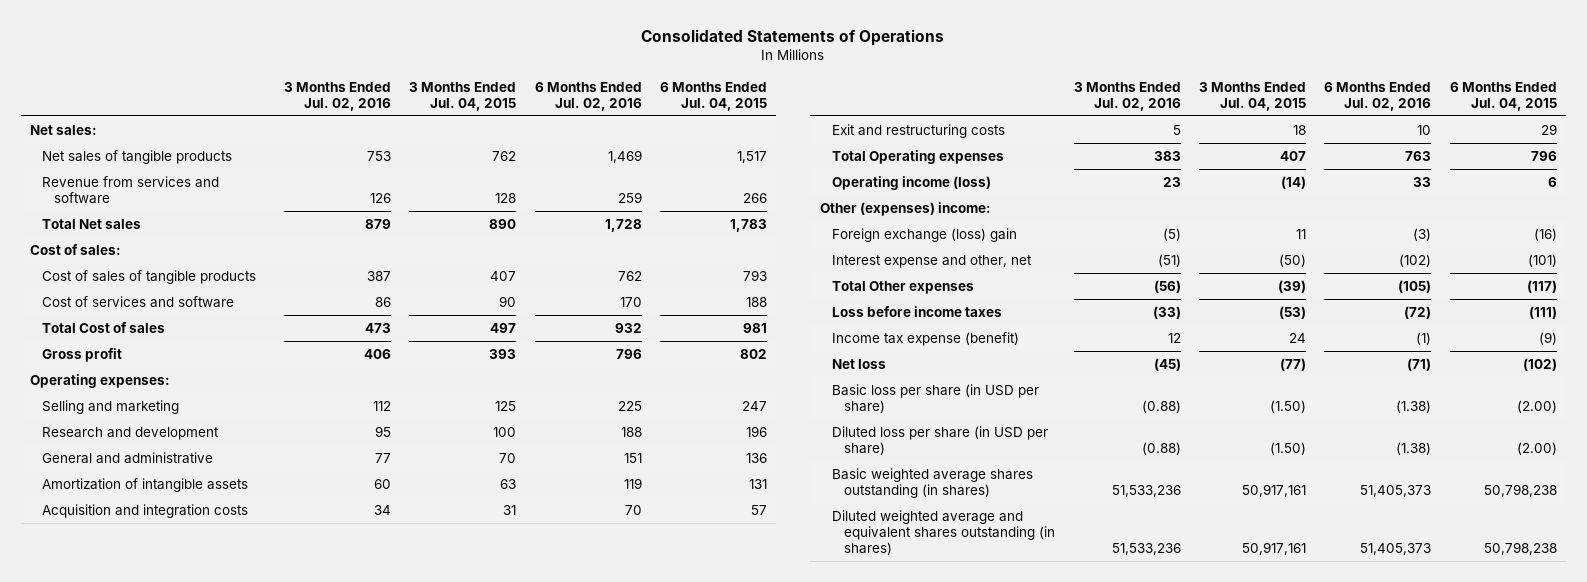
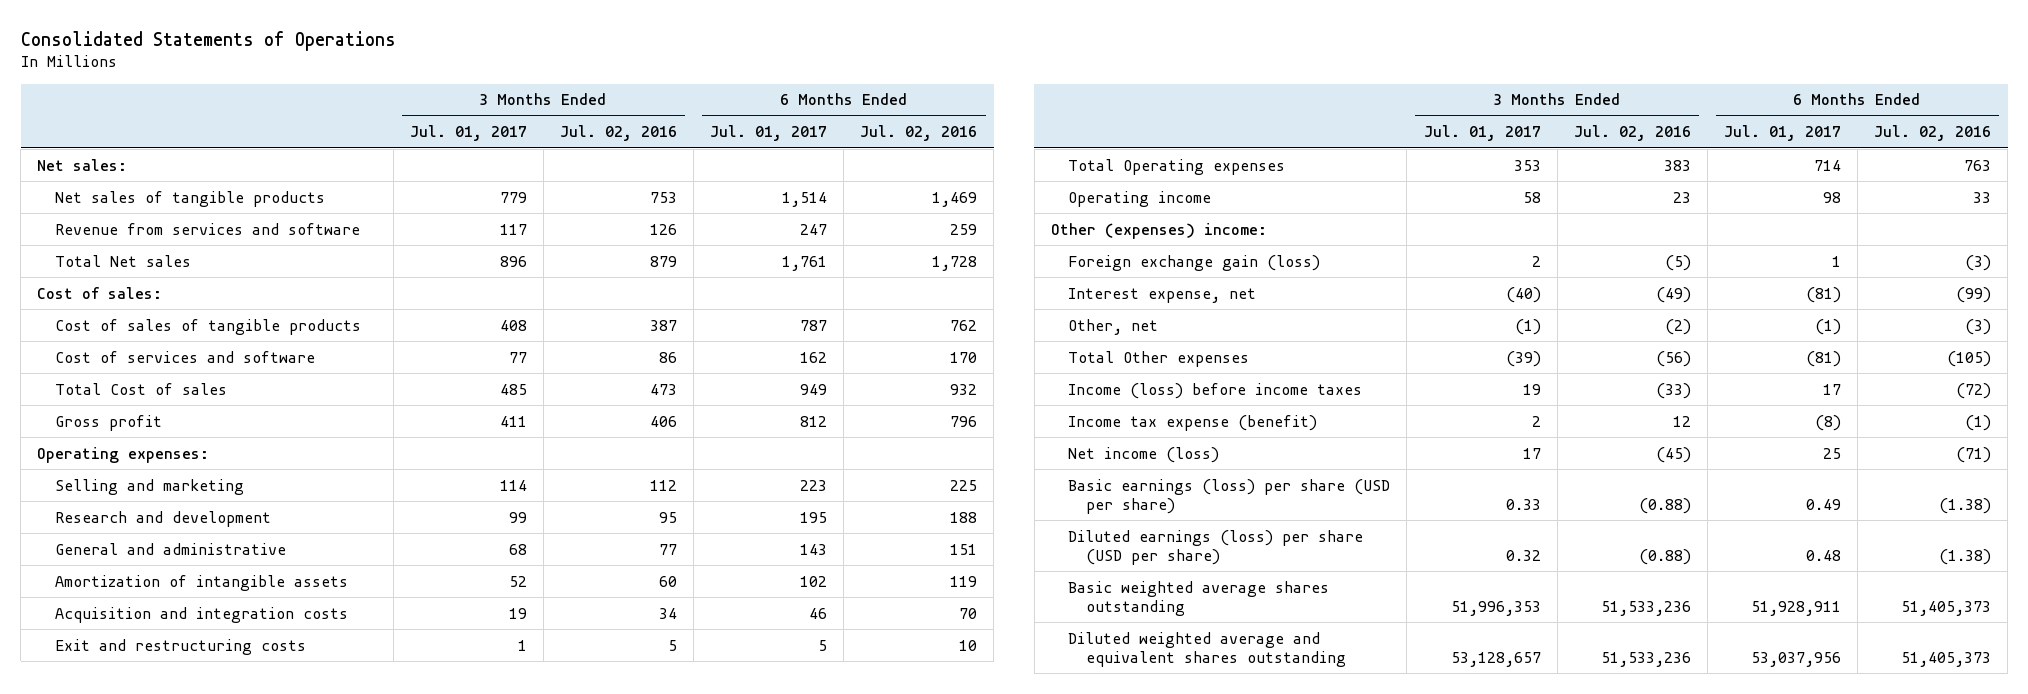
[409,81,517,111] 3 Months Ended Jul. 04, 2015 -> none
[660,81,768,111] 6 Months Ended Jul. 04, 2015 -> none
none -> [409,125,527,142] Jul. 01, 2017
none -> [710,125,828,142] Jul. 01, 2017
[831,175,991,190] Operating income (loss) -> [1068,190,1212,207] Operating income
[831,227,1017,242] Foreign exchange (loss) gain -> [1068,254,1321,271] Foreign exchange gain (loss)
[831,254,1032,268] Interest expense and other, net -> [1068,287,1257,303] Interest expense, net
[1157,253,1181,267] (51) -> [1655,286,1691,303] (49)
[1399,253,1432,267] (102) -> [1956,286,1992,303] (99)
none -> [1068,318,1159,335] Other, net
[831,305,1002,317] Loss before income taxes -> [1068,382,1363,399] Income (loss) before income taxes
[831,358,886,369] Net loss -> [1068,446,1220,463] Net income (loss)
[831,383,1039,413] Basic loss per share (in USD per share) -> [1068,478,1391,514] Basic earnings (loss) per share (USD per share)
[831,425,1048,455] Diluted loss per share (in USD per share) -> [1068,529,1364,565] Diluted earnings (loss) per share (USD per share)
[831,467,1033,498] Basic weighted average shares outstanding (in shares) -> [1068,580,1330,616] Basic weighted average shares outstanding
[831,509,1056,555] Diluted weighted average and equivalent shares outstanding (in shares) -> [1068,631,1346,667] Diluted weighted average and equivalent shares outstanding

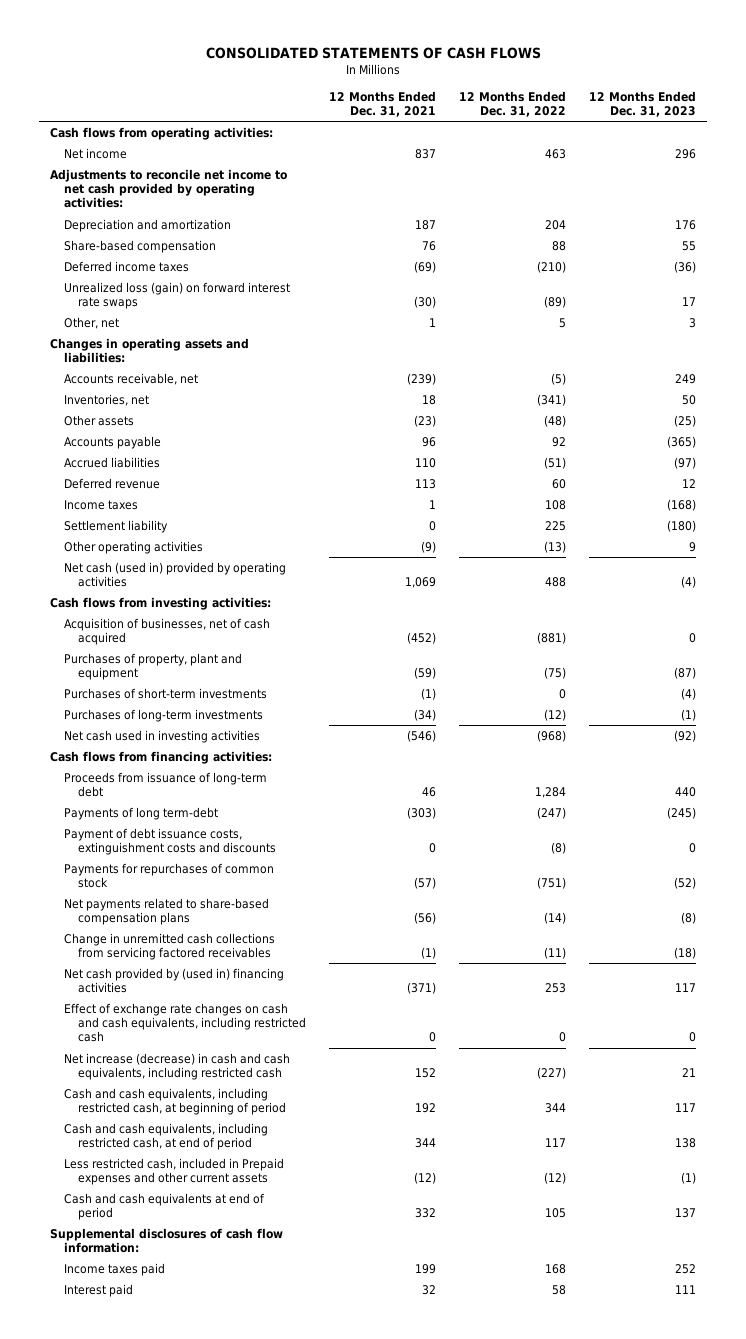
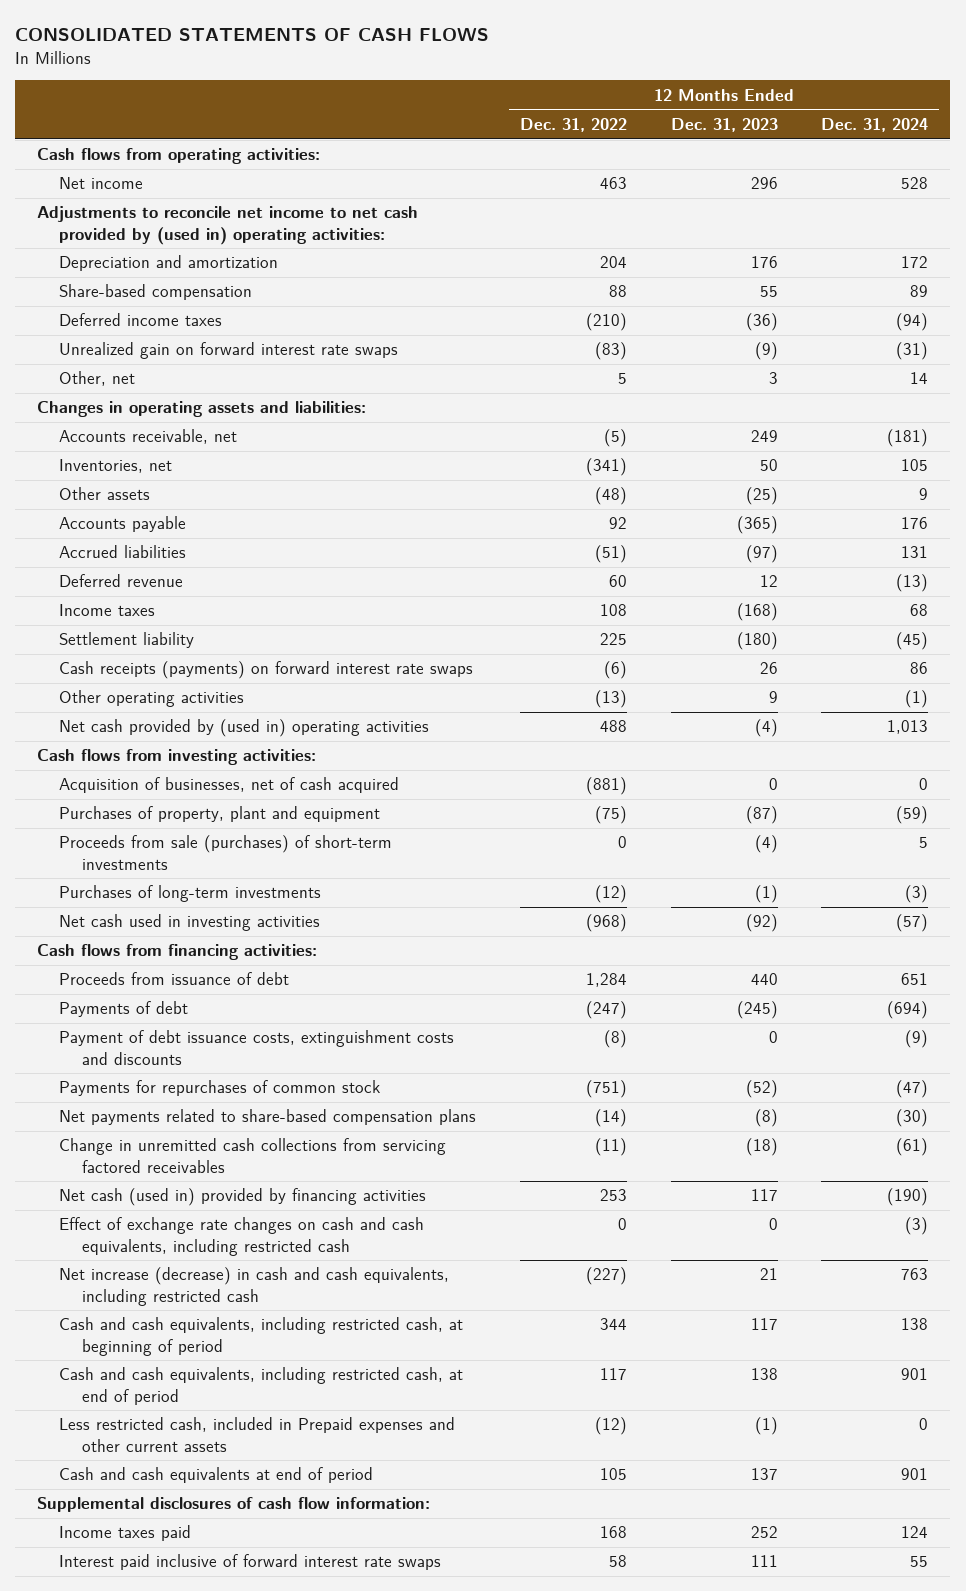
[329,91,437,118] 12 Months Ended Dec. 31, 2021 -> none
none -> [821,117,929,132] Dec. 31, 2024
[50,168,288,209] Adjustments to reconcile net income to net cash provided by operating activities: -> [37,206,419,245] Adjustments to reconcile net income to net cash provided by (used in) operating activities:
[64,281,291,310] Unrealized loss (gain) on forward interest rate swaps -> [59,342,399,360] Unrealized gain on forward interest rate swaps
[543,296,566,309] (89) -> [595,342,628,361] (83)
[681,297,696,307] 17 -> [754,342,778,361] (9)
none -> [59,661,474,680] Cash receipts (payments) on forward interest rate swaps
[64,561,287,588] Net cash (used in) provided by operating activities -> [59,719,430,738] Net cash provided by (used in) operating activities
[64,687,268,699] Purchases of short-term investments -> [59,835,393,870] Proceeds from sale (purchases) of short-term investments
[64,771,268,798] Proceeds from issuance of long-term debt -> [59,972,290,986] Proceeds from issuance of debt
[64,806,219,820] Payments of long term-debt -> [59,1001,189,1018] Payments of debt
[64,967,285,994] Net cash provided by (used in) financing activities -> [59,1188,427,1207] Net cash (used in) provided by financing activities
[64,1283,134,1297] Interest paid -> [59,1554,442,1571] Interest paid inclusive of forward interest rate swaps

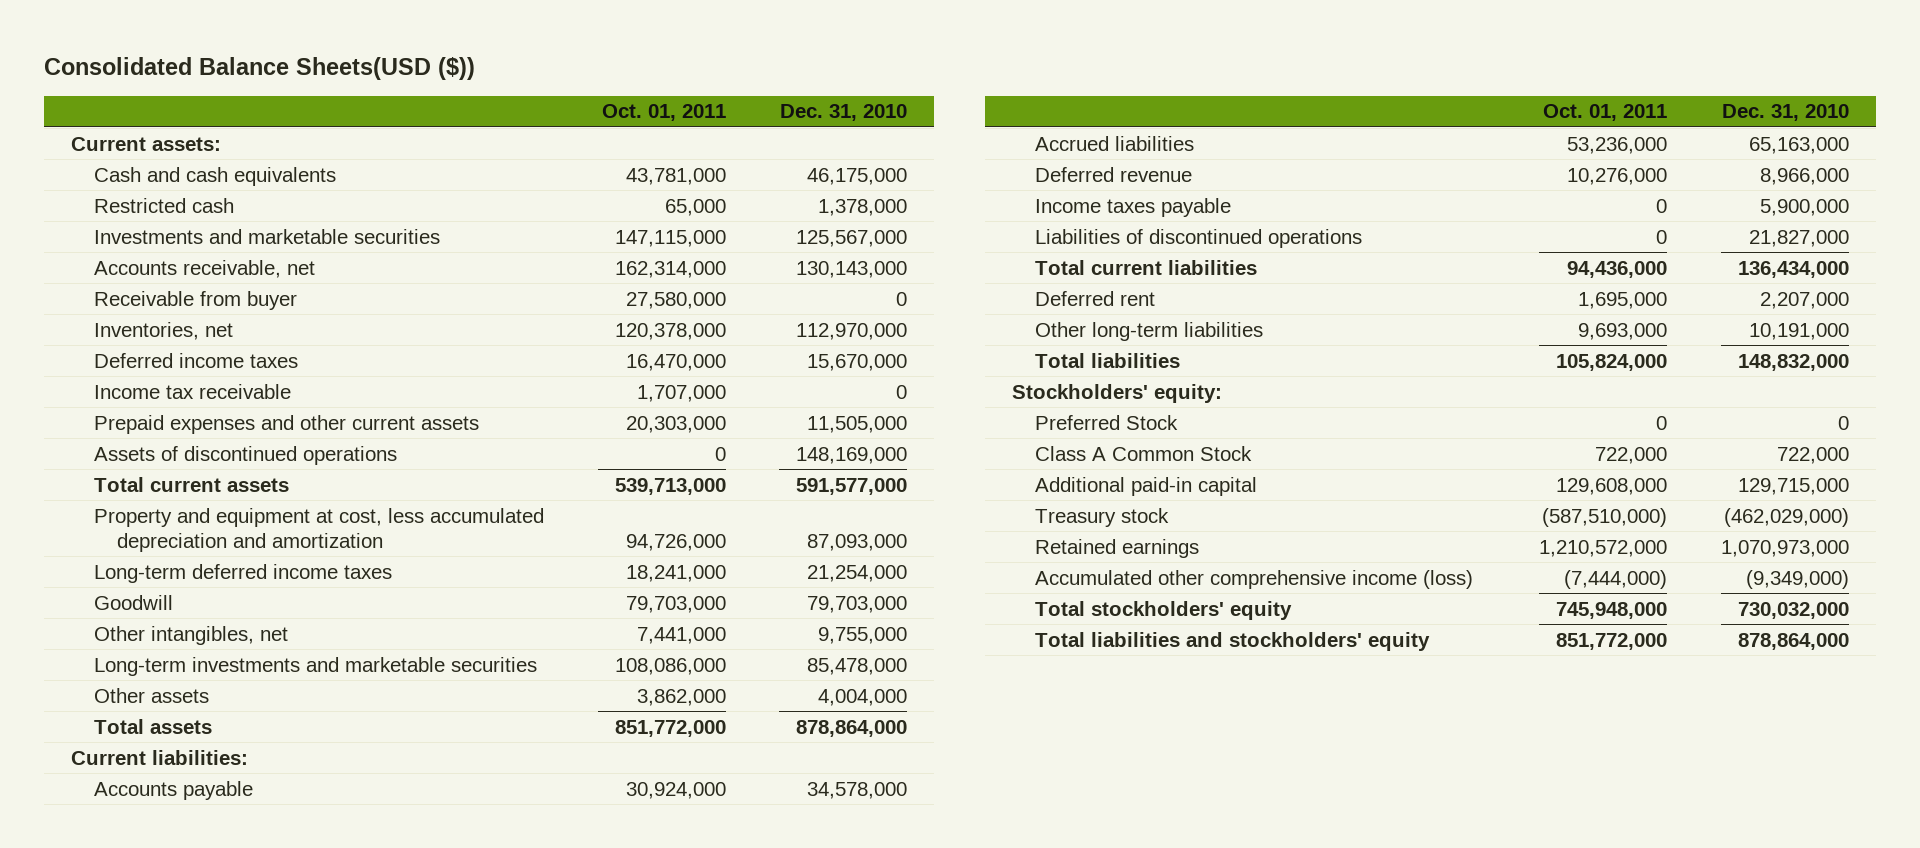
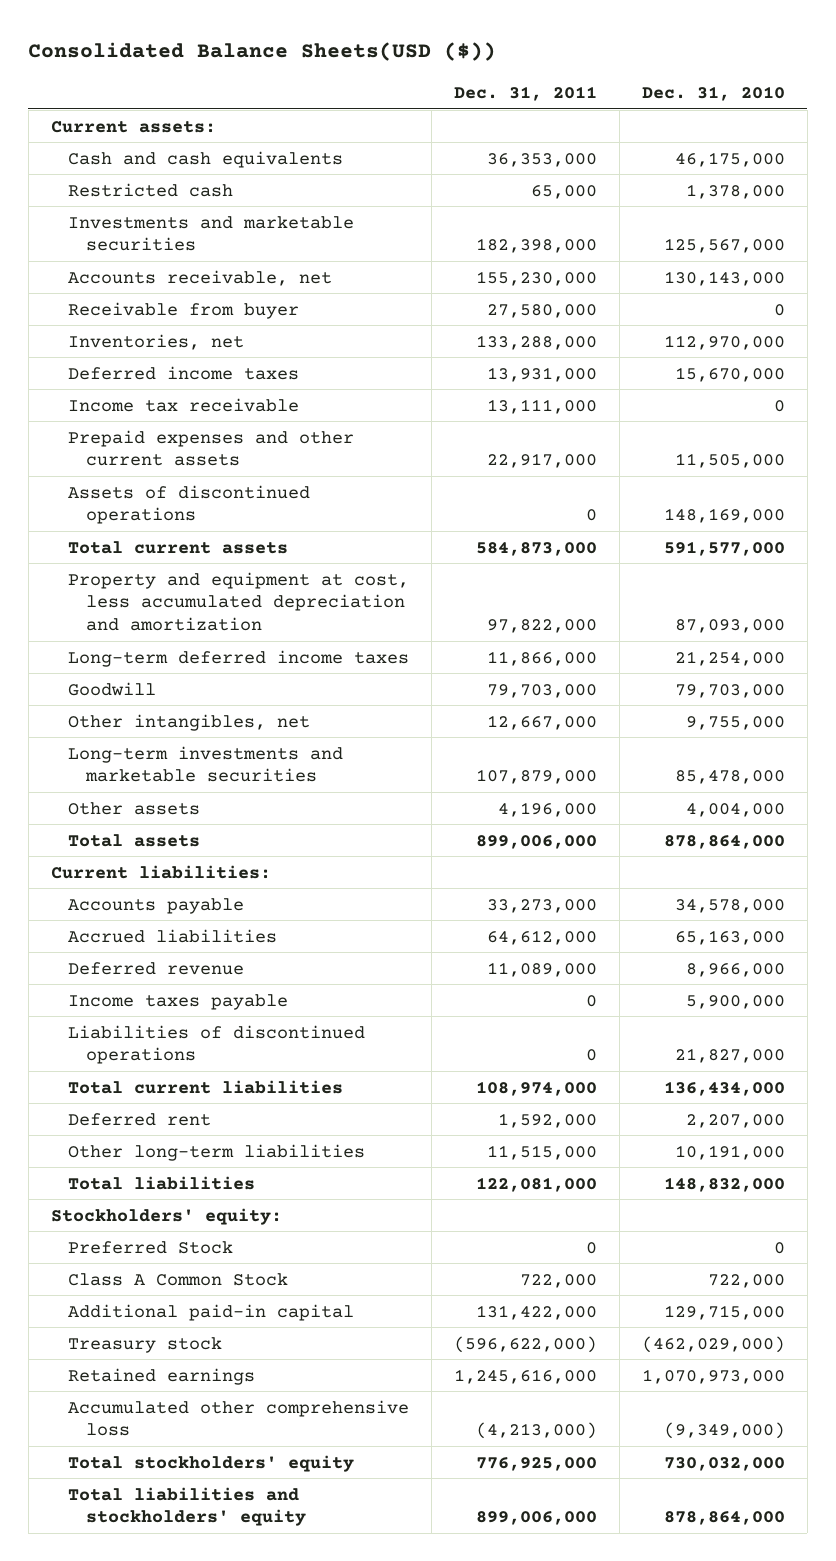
[601,104,726,122] Oct. 01, 2011 -> none
none -> [454,85,598,101] Dec. 31, 2011
[1035,569,1474,589] Accumulated other comprehensive income (loss) -> [68,1399,410,1437] Accumulated other comprehensive loss

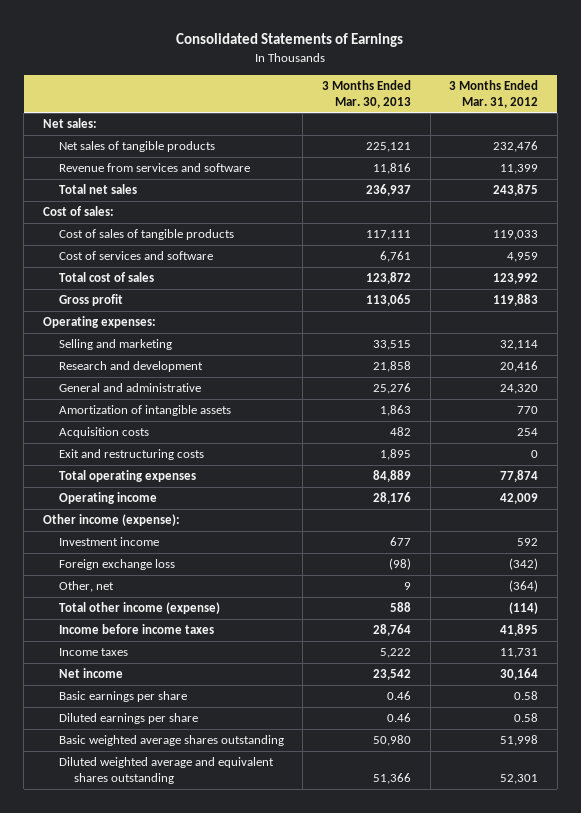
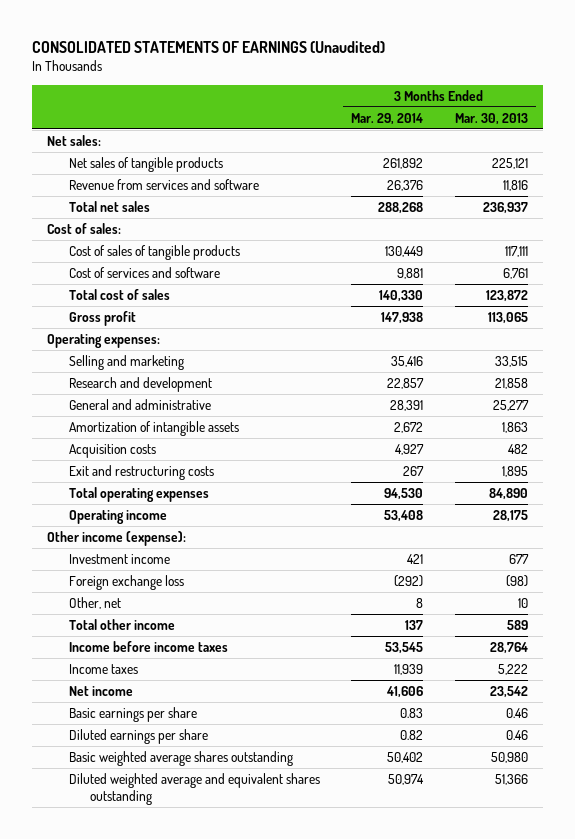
[176,32,404,47] Consolidated Statements of Earnings -> [31,40,385,53] CONSOLIDATED STATEMENTS OF EARNINGS (Unaudited)
[449,79,539,108] 3 Months Ended Mar. 31, 2012 -> none
none -> [351,112,424,125] Mar. 29, 2014
[372,383,411,395] 25,276 -> [492,399,529,411] 25,277
[372,470,411,483] 84,889 -> [488,487,528,500] 84,890
[372,492,411,505] 28,176 -> [492,509,528,522] 28,175
[403,582,411,591] 9 -> [517,597,528,608] 10
[58,602,220,615] Total other income (expense) -> [68,618,175,630] Total other income
[389,602,411,613] 588 -> [506,619,528,630] 589

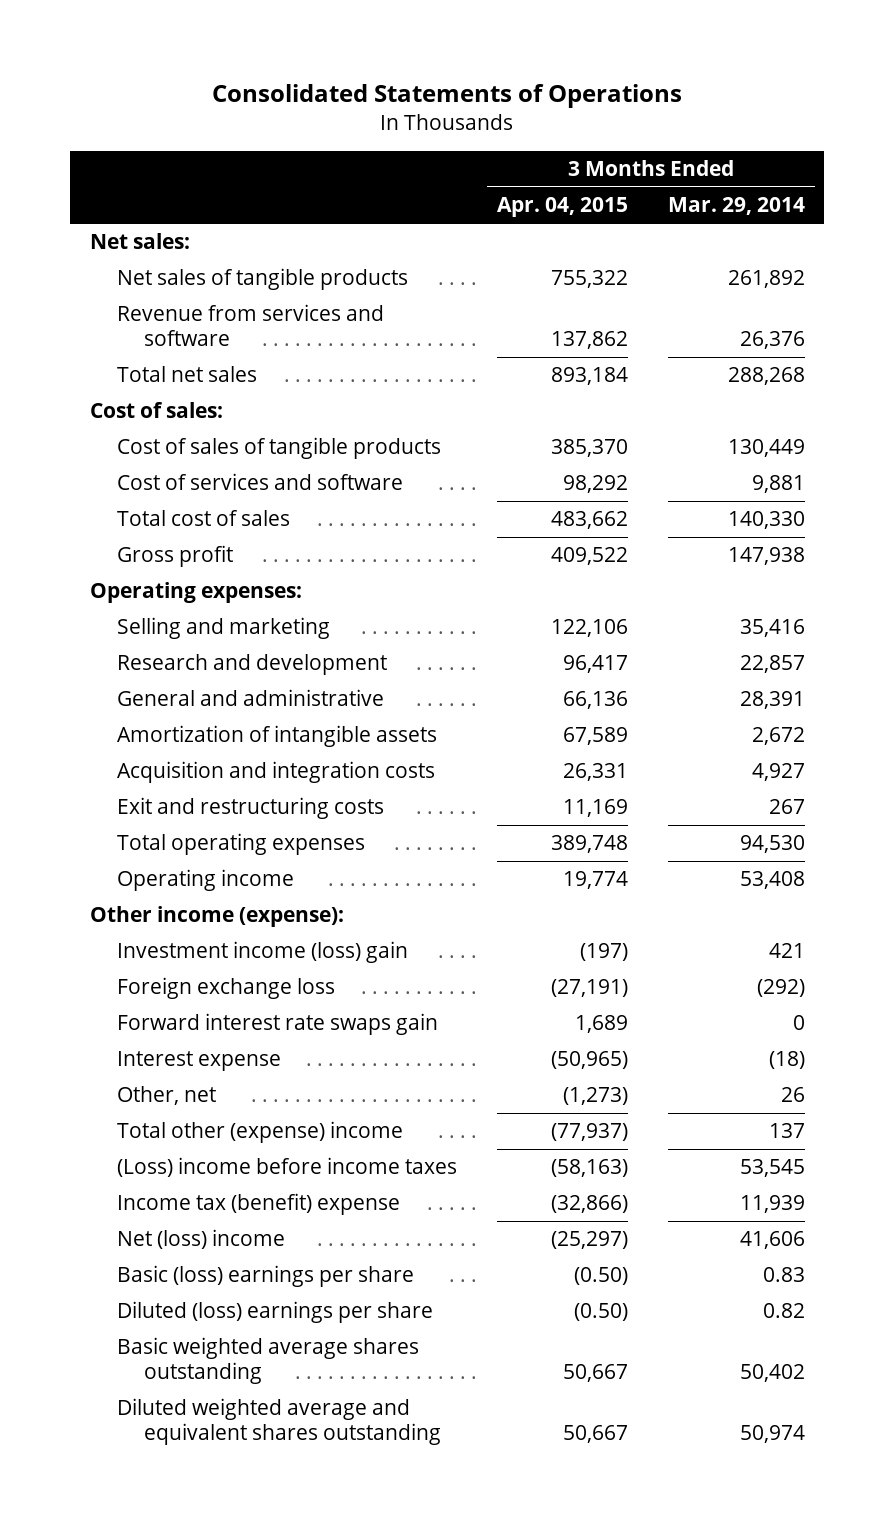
[31,40,385,53] CONSOLIDATED STATEMENTS OF EARNINGS (Unaudited) -> [212,84,683,109] Consolidated Statements of Operations
[454,112,528,125] Mar. 30, 2013 -> none
none -> [496,197,628,218] Apr. 04, 2015
[68,443,156,458] Acquisition costs -> [117,761,436,784] Acquisition and integration costs
[68,553,170,564] Investment income -> [117,941,409,964] Investment income (loss) gain
none -> [117,1013,439,1036] Forward interest rate swaps gain
none -> [117,1051,282,1072] Interest expense
[416,597,424,608] 8 -> [780,1087,805,1103] 26
[68,618,175,630] Total other income -> [117,1121,404,1144] Total other (expense) income
[68,640,228,652] Income before income taxes -> [117,1157,458,1178] (Loss) income before income taxes
[68,663,138,674] Income taxes -> [117,1193,401,1216] Income tax (benefit) expense
[68,685,133,696] Net income -> [117,1229,286,1250] Net (loss) income
[68,706,197,722] Basic earnings per share -> [117,1265,415,1288] Basic (loss) earnings per share
[68,728,208,744] Diluted earnings per share -> [117,1301,434,1324] Diluted (loss) earnings per share

